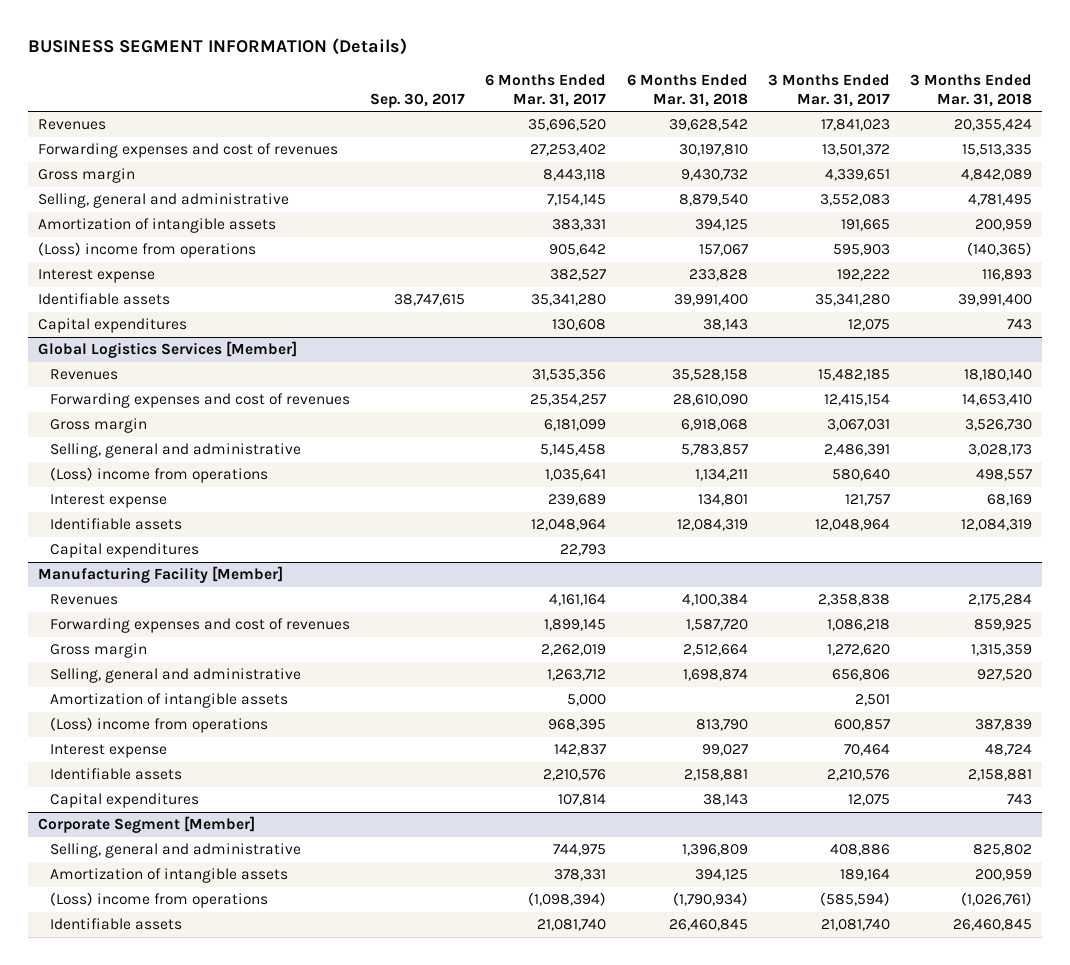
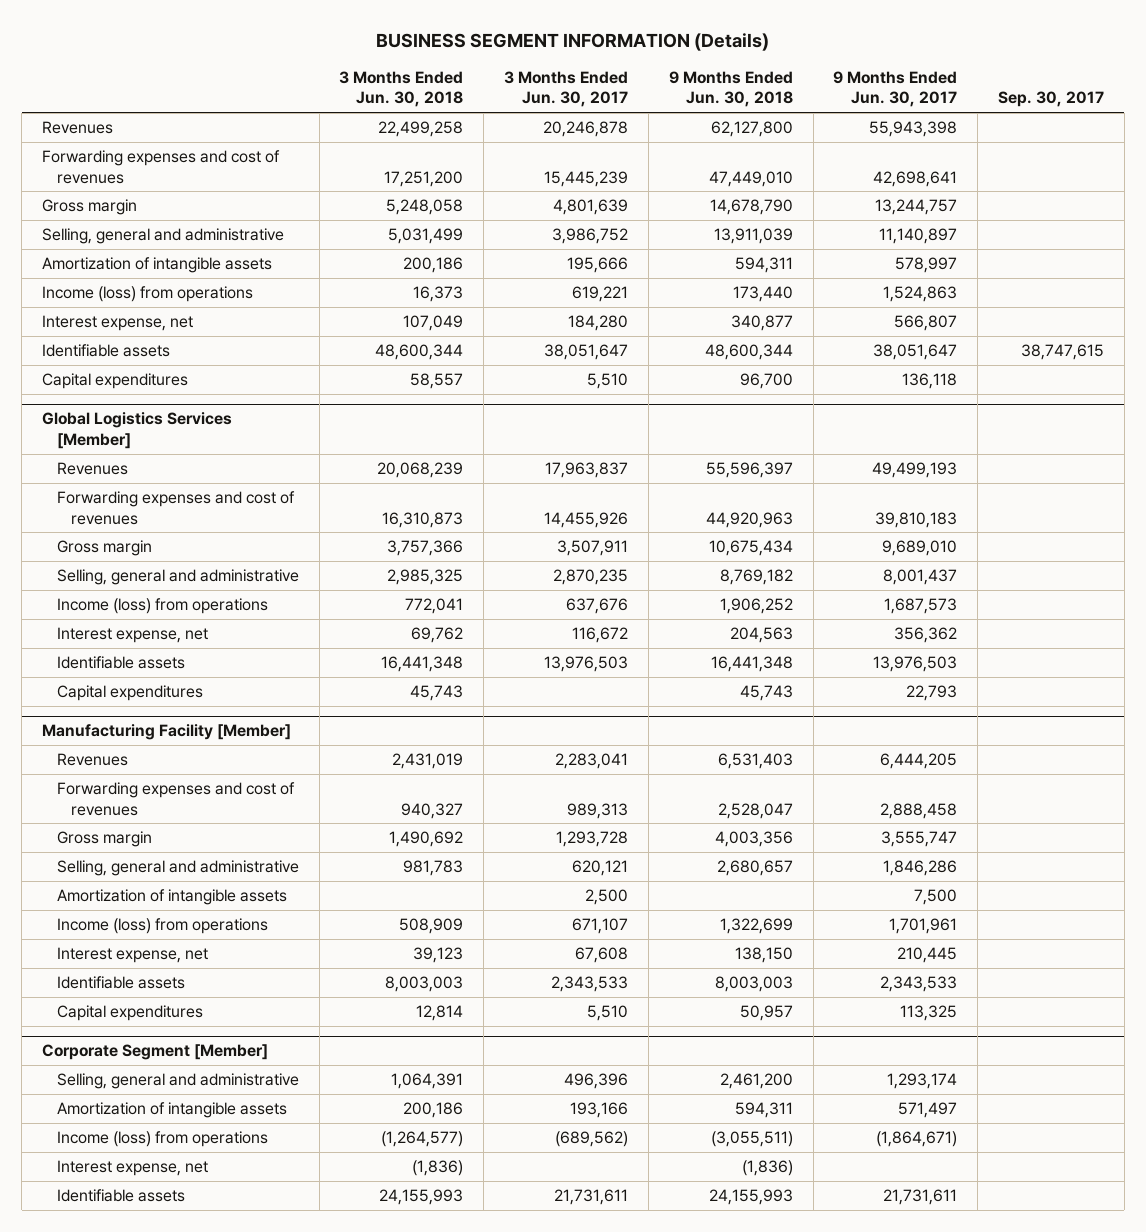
[485,73,607,107] 6 Months Ended Mar. 31, 2017 -> none
[626,73,748,107] 6 Months Ended Mar. 31, 2018 -> none
[768,73,891,107] 3 Months Ended Mar. 31, 2017 -> none
[910,73,1033,107] 3 Months Ended Mar. 31, 2018 -> none
none -> [339,70,464,108] 3 Months Ended Jun. 30, 2018
none -> [504,70,629,108] 3 Months Ended Jun. 30, 2017
none -> [668,70,793,108] 9 Months Ended Jun. 30, 2018
none -> [833,70,958,108] 9 Months Ended Jun. 30, 2017
[37,242,256,259] (Loss) income from operations -> [42,286,254,303] Income (loss) from operations
[37,269,155,284] Interest expense -> [42,315,194,332] Interest expense, net
[49,467,268,484] (Loss) income from operations -> [56,598,268,615] Income (loss) from operations
[49,494,167,509] Interest expense -> [56,627,208,644] Interest expense, net
[49,717,268,734] (Loss) income from operations -> [56,918,268,935] Income (loss) from operations
[49,744,167,759] Interest expense -> [56,947,208,964] Interest expense, net
[49,892,268,909] (Loss) income from operations -> [56,1131,268,1148] Income (loss) from operations
none -> [56,1160,208,1177] Interest expense, net

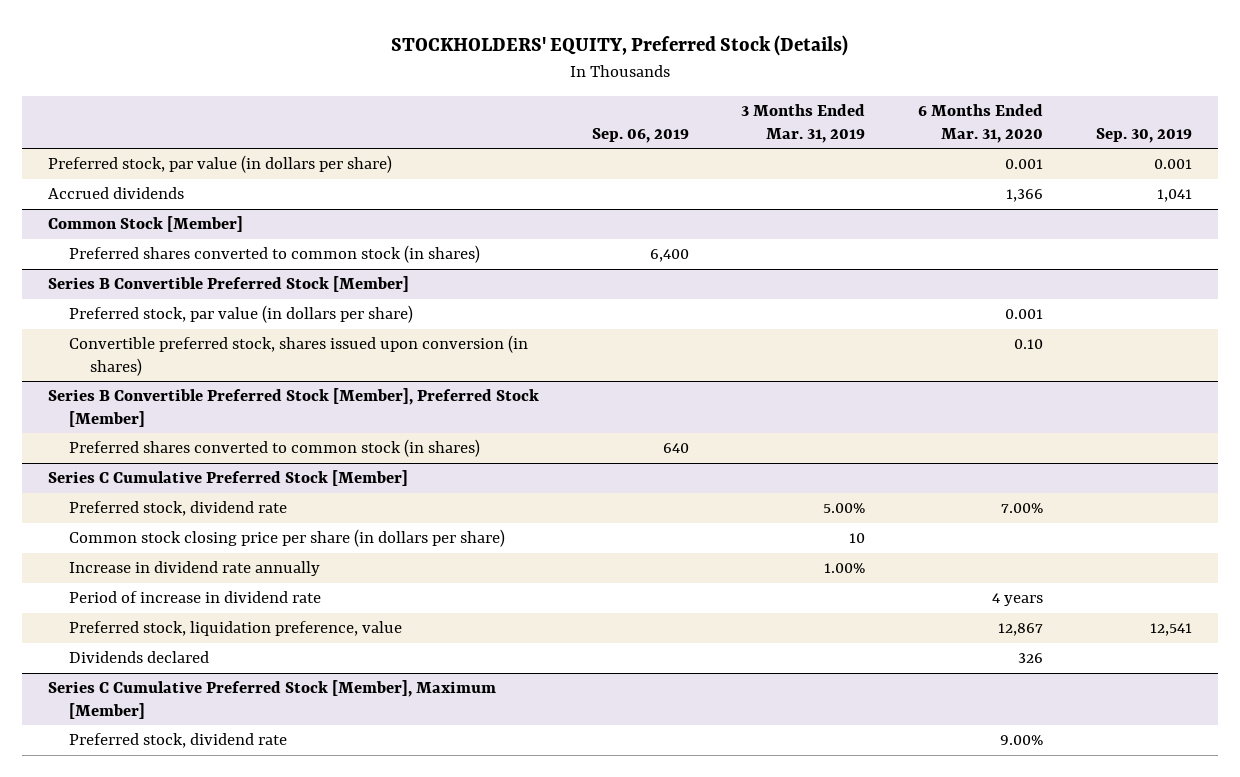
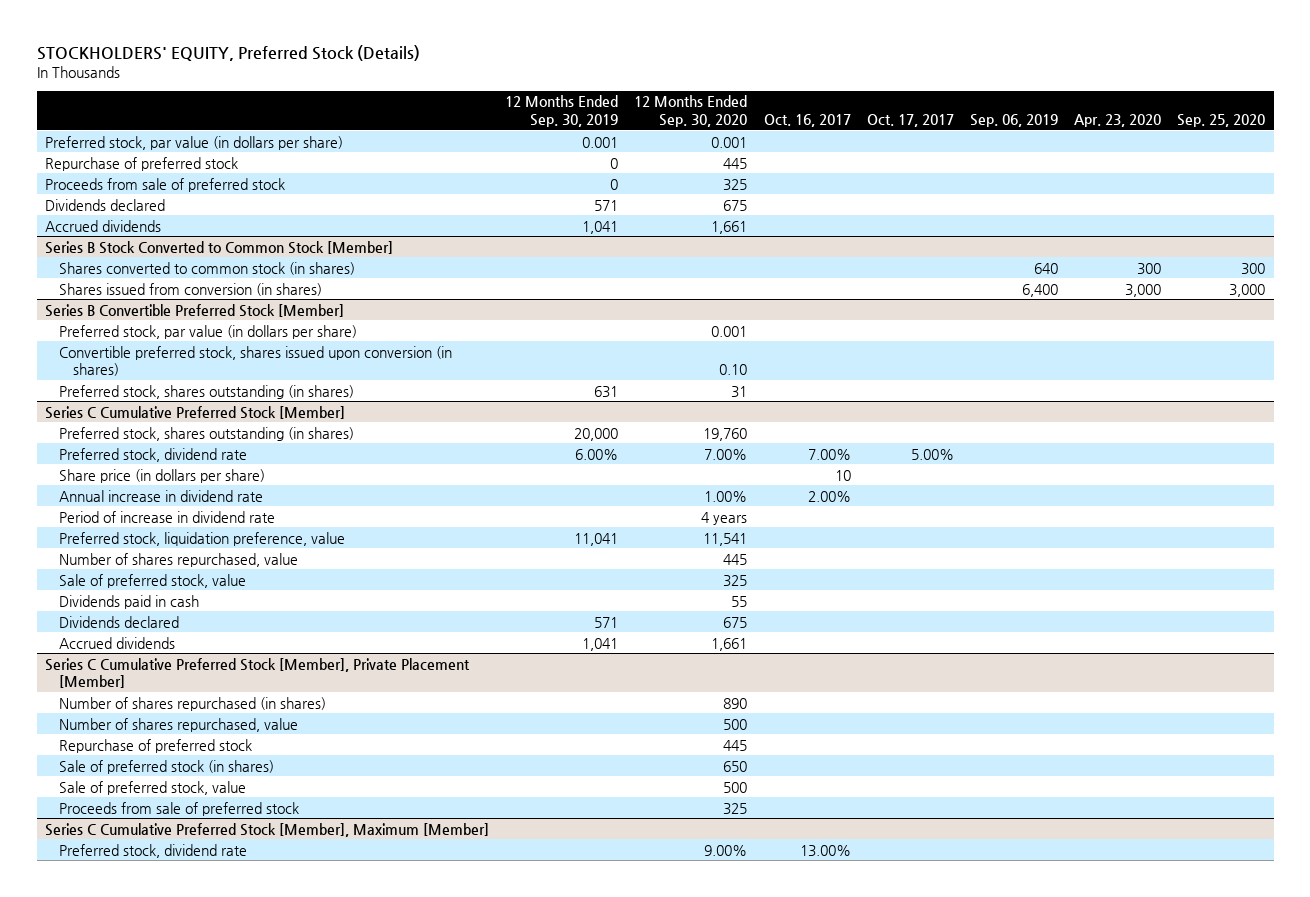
[741,104,866,143] 3 Months Ended Mar. 31, 2019 -> none
[917,104,1043,143] 6 Months Ended Mar. 31, 2020 -> none
[1095,127,1192,143] Sep. 30, 2019 -> none
none -> [505,95,619,127] 12 Months Ended Sep. 30, 2019
none -> [634,95,748,127] 12 Months Ended Sep. 30, 2020
none -> [763,113,851,127] Oct. 16, 2017
none -> [866,113,954,127] Oct. 17, 2017
none -> [1074,113,1162,127] Apr. 23, 2020
none -> [1177,113,1266,127] Sep. 25, 2020
none -> [45,156,239,171] Repurchase of preferred stock
none -> [45,177,286,192] Proceeds from sale of preferred stock
none -> [45,198,166,211] Dividends declared
[48,216,244,233] Common Stock [Member] -> none
[68,245,480,264] Preferred shares converted to common stock (in shares) -> none
none -> [45,240,394,254] Series B Stock Converted to Common Stock [Member]
none -> [59,261,356,275] Shares converted to common stock (in shares)
none -> [59,282,323,296] Shares issued from conversion (in shares)
[48,388,540,427] Series B Convertible Preferred Stock [Member], Preferred Stock [Member] -> none
[68,439,480,458] Preferred shares converted to common stock (in shares) -> none
none -> [59,384,355,399] Preferred stock, shares outstanding (in shares)
none -> [59,426,355,441] Preferred stock, shares outstanding (in shares)
[68,529,505,548] Common stock closing price per share (in dollars per share) -> [59,468,266,483] Share price (in dollars per share)
[68,561,320,577] Increase in dividend rate annually -> [59,489,264,502] Annual increase in dividend rate
none -> [59,552,299,567] Number of shares repurchased, value
none -> [59,573,247,588] Sale of preferred stock, value
none -> [59,594,200,609] Dividends paid in cash
none -> [59,636,176,649] Accrued dividends
none -> [45,657,471,688] Series C Cumulative Preferred Stock [Member], Private Placement [Member]
none -> [59,696,327,711] Number of shares repurchased (in shares)
none -> [59,717,299,732] Number of shares repurchased, value
none -> [59,738,253,753] Repurchase of preferred stock
none -> [59,759,275,774] Sale of preferred stock (in shares)
none -> [59,780,247,795] Sale of preferred stock, value
none -> [59,801,300,816] Proceeds from sale of preferred stock

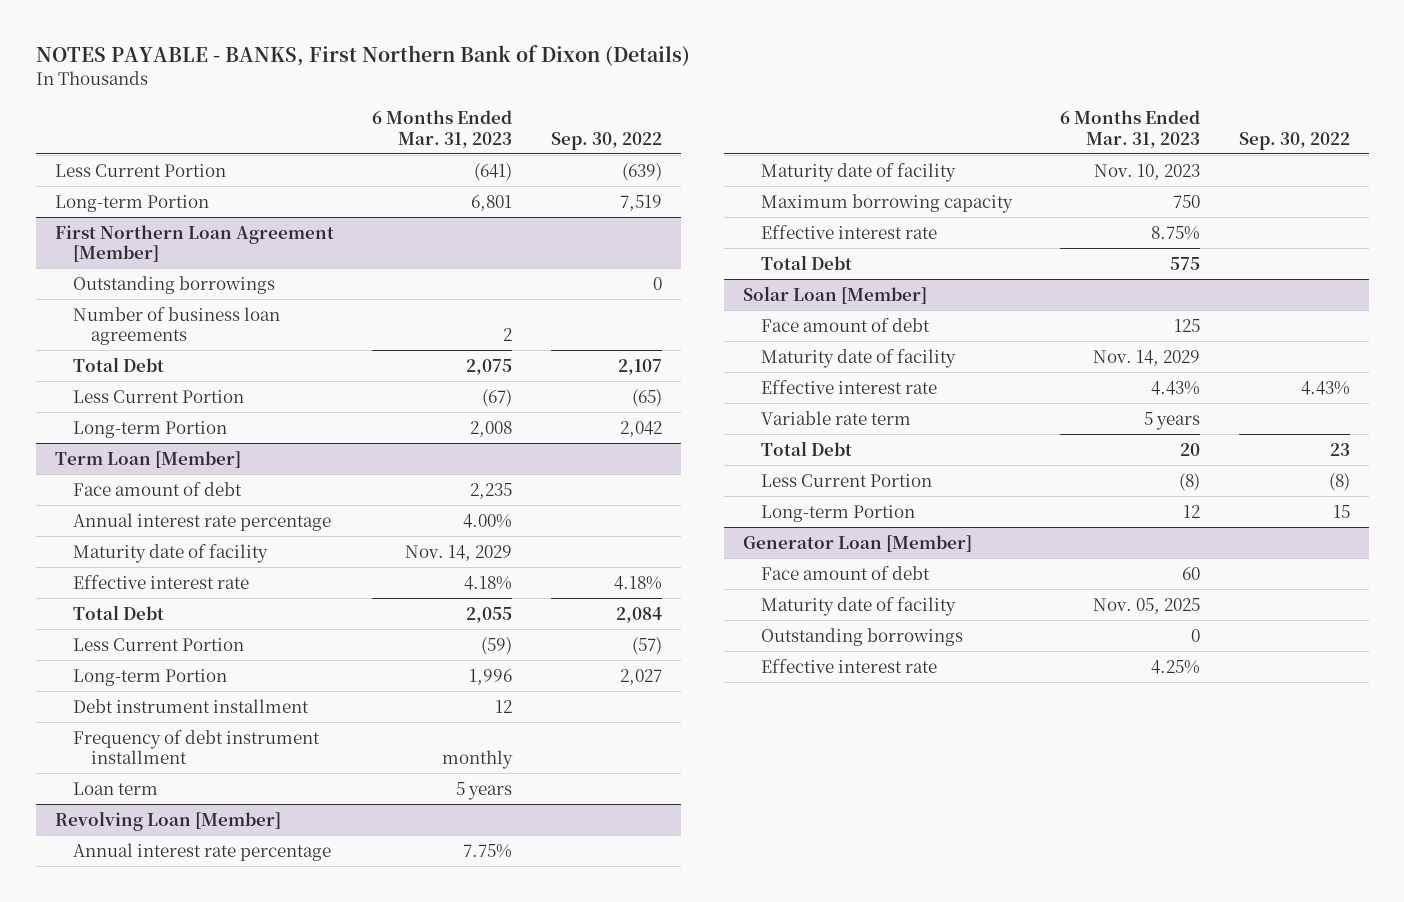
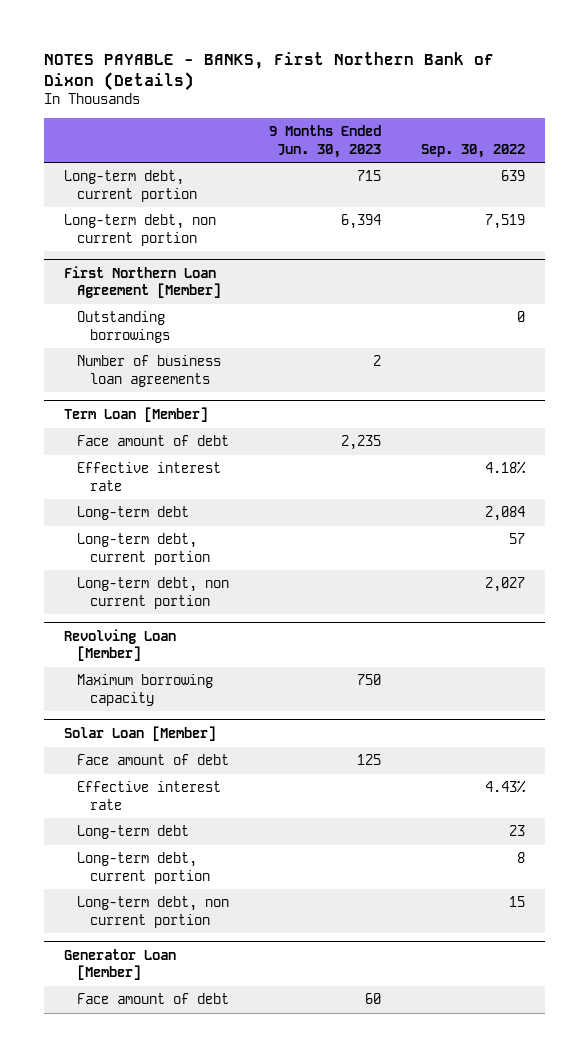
[372,109,513,148] 6 Months Ended Mar. 31, 2023 -> none
none -> [268,125,381,158] 9 Months Ended Jun. 30, 2023
[54,163,226,177] Less Current Portion -> [63,170,197,202] Long-term debt, current portion
[621,162,662,181] (639) -> [500,170,525,182] 639
[54,194,209,212] Long-term Portion -> [63,214,216,246] Long-term debt, non current portion
[73,356,165,372] Total Debt -> none
[73,389,245,403] Less Current Portion -> none
[73,420,228,438] Long-term Portion -> none
[73,512,332,531] Annual interest rate percentage -> none
[73,543,269,563] Maturity date of facility -> none
[73,698,310,713] Debt instrument installment -> none
[73,729,321,765] Frequency of debt instrument installment -> none
[73,781,159,795] Loan term -> none
[73,604,165,620] Total Debt -> [76,506,189,521] Long-term debt
[73,637,245,651] Less Current Portion -> [76,533,210,565] Long-term debt, current portion
[631,636,662,655] (57) -> [508,533,525,545] 57
[73,668,228,686] Long-term Portion -> [76,577,229,609] Long-term debt, non current portion
[73,842,332,861] Annual interest rate percentage -> none
[761,162,957,182] Maturity date of facility -> none
[761,224,938,239] Effective interest rate -> none
[761,254,853,270] Total Debt -> none
[761,348,957,368] Maturity date of facility -> none
[761,410,912,425] Variable rate term -> none
[761,440,853,456] Total Debt -> [76,825,189,840] Long-term debt
[761,473,933,487] Less Current Portion -> [76,852,210,884] Long-term debt, current portion
[1328,472,1350,491] (8) -> [516,852,525,864] 8
[761,504,916,522] Long-term Portion -> [76,896,229,928] Long-term debt, non current portion
[761,596,957,616] Maturity date of facility -> none
[761,627,964,646] Outstanding borrowings -> none
[761,658,938,673] Effective interest rate -> none

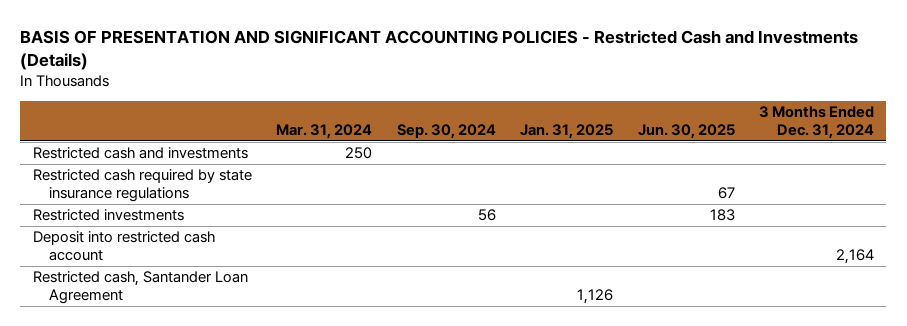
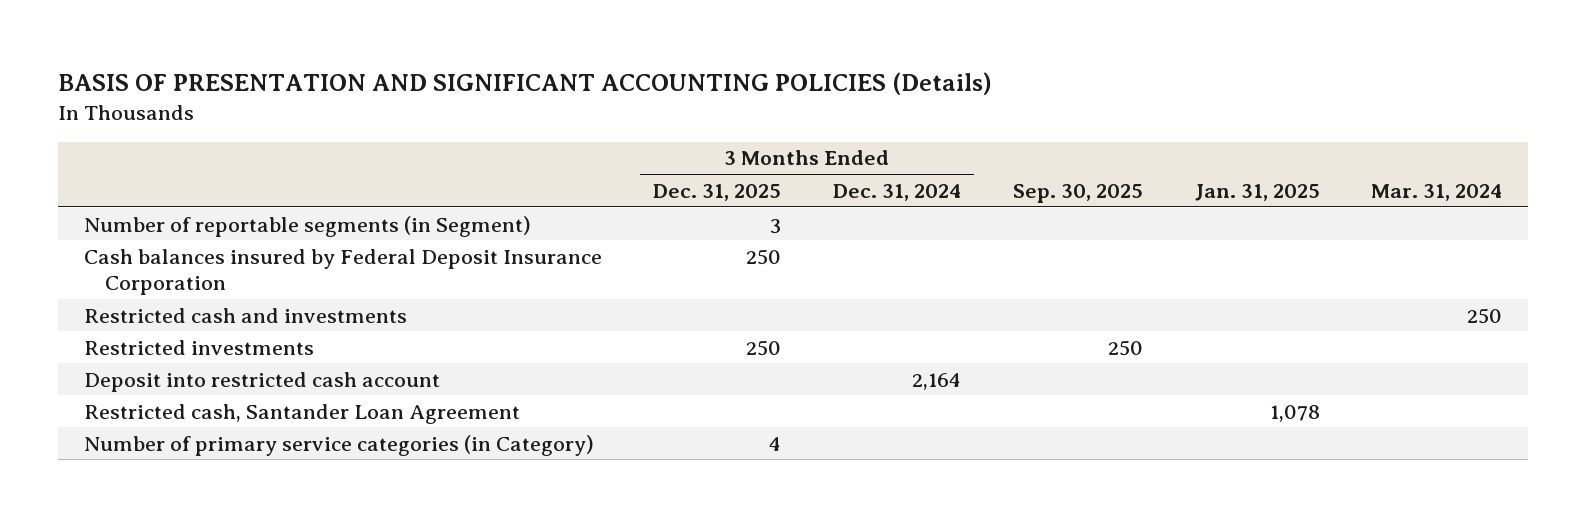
[20,30,859,71] BASIS OF PRESENTATION AND SIGNIFICANT ACCOUNTING POLICIES - Restricted Cash and Investments (Details) -> [57,72,992,96] BASIS OF PRESENTATION AND SIGNIFICANT ACCOUNTING POLICIES (Details)
[396,124,496,140] Sep. 30, 2024 -> none
[637,124,735,140] Jun. 30, 2025 -> none
none -> [653,183,782,201] Dec. 31, 2025
none -> [1012,183,1143,203] Sep. 30, 2025
none -> [83,215,531,237] Number of reportable segments (in Segment)
none -> [83,248,602,296] Cash balances insured by Federal Deposit Insurance Corporation
[32,169,252,203] Restricted cash required by state insurance regulations -> none
[577,289,614,305] 1,126 -> [1269,404,1320,422] 1,078
none -> [83,434,594,456] Number of primary service categories (in Category)

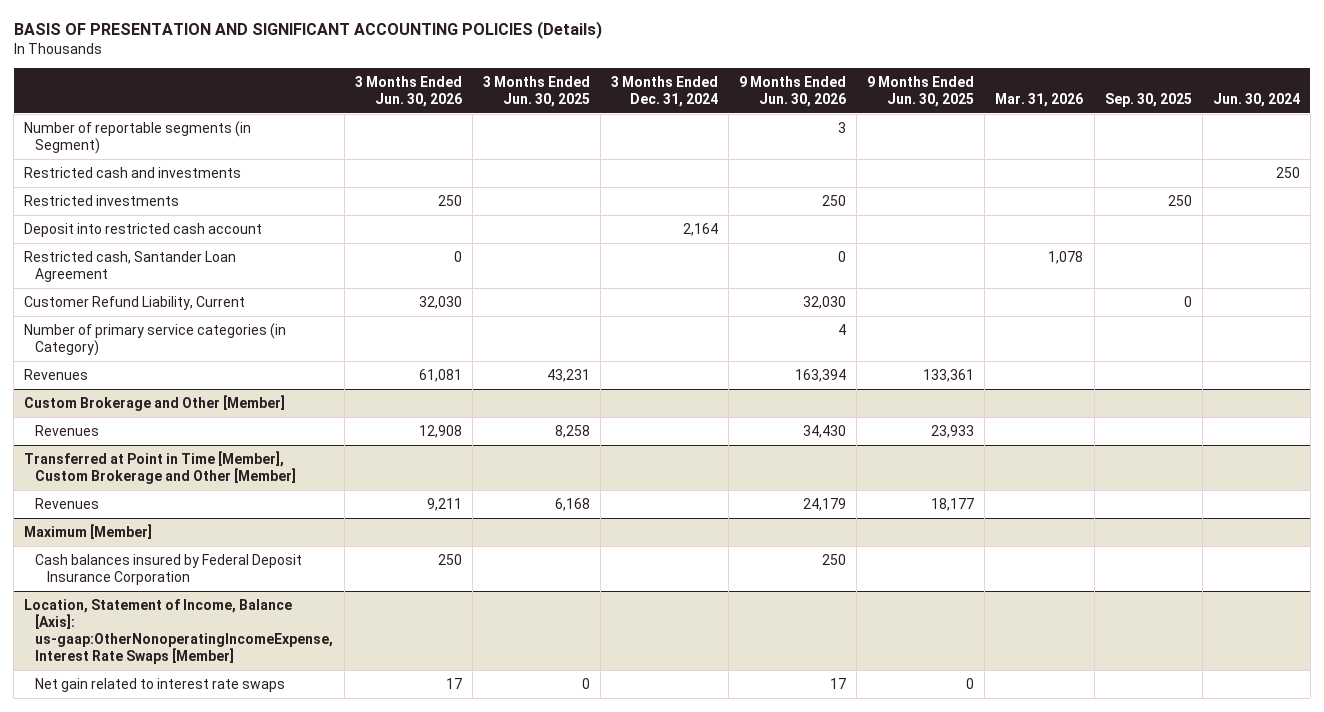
[653,183,782,201] Dec. 31, 2025 -> none
[1194,183,1320,201] Jan. 31, 2025 -> none
[1371,183,1503,201] Mar. 31, 2024 -> none
none -> [354,75,462,107] 3 Months Ended Jun. 30, 2026
none -> [482,75,590,107] 3 Months Ended Jun. 30, 2025
none -> [739,75,847,107] 9 Months Ended Jun. 30, 2026
none -> [867,75,975,107] 9 Months Ended Jun. 30, 2025
none -> [995,92,1084,107] Mar. 31, 2026
none -> [1212,92,1300,107] Jun. 30, 2024
[83,248,602,296] Cash balances insured by Federal Deposit Insurance Corporation -> none
none -> [24,295,246,310] Customer Refund Liability, Current
none -> [24,368,89,380] Revenues
none -> [24,394,286,411] Custom Brokerage and Other [Member]
none -> [35,424,100,436] Revenues
none -> [24,450,297,484] Transferred at Point in Time [Member], Custom Brokerage and Other [Member]
none -> [35,497,100,509] Revenues
none -> [24,523,153,539] Maximum [Member]
none -> [35,553,303,585] Cash balances insured by Federal Deposit Insurance Corporation
none -> [24,598,334,665] Location, Statement of Income, Balance [Axis]: us-gaap:OtherNonoperatingIncomeExpense, Interest Rate Swaps [Member]
none -> [35,677,286,692] Net gain related to interest rate swaps

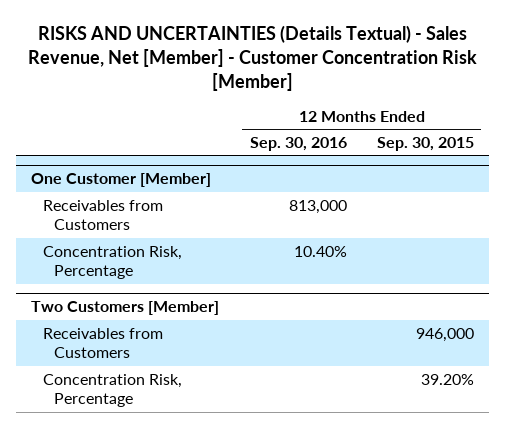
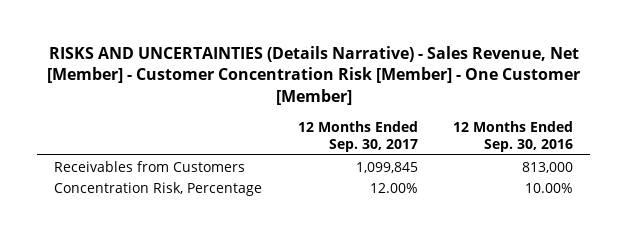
[27,25,477,92] RISKS AND UNCERTAINTIES (Details Textual) - Sales Revenue, Net [Member] - Customer Concentration Risk [Member] -> [46,45,580,106] RISKS AND UNCERTAINTIES (Details Narrative) - Sales Revenue, Net [Member] - Customer Concentration Risk [Member] - One Customer [Member]
[376,136,474,151] Sep. 30, 2015 -> none
none -> [297,120,418,153] 12 Months Ended Sep. 30, 2017
[31,173,212,188] One Customer [Member] -> none
[31,301,220,316] Two Customers [Member] -> none
[42,327,163,359] Receivables from Customers -> none
[42,373,182,408] Concentration Risk, Percentage -> none
[293,245,347,257] 10.40% -> [524,182,573,193] 10.00%

